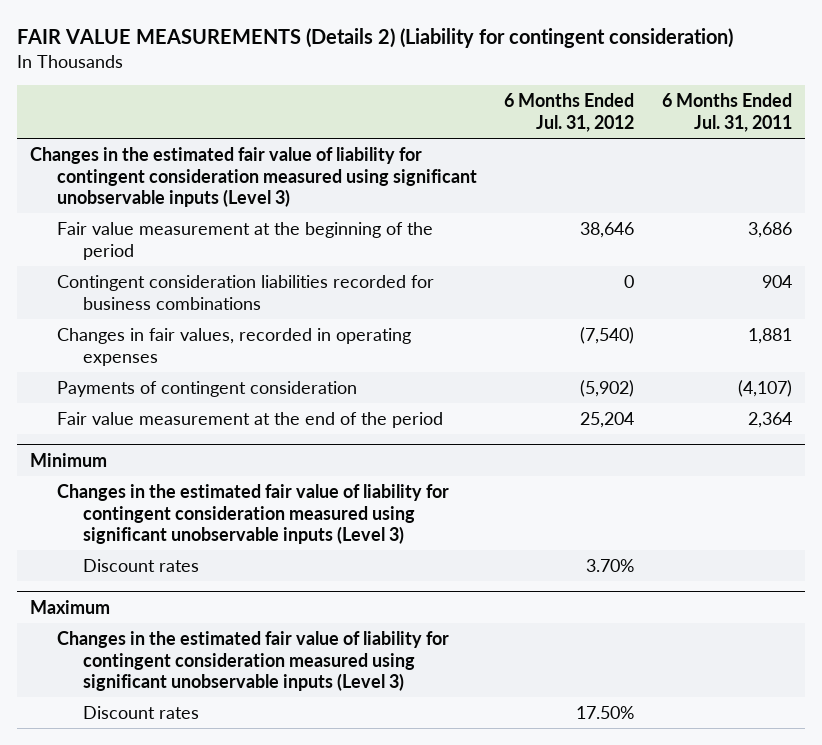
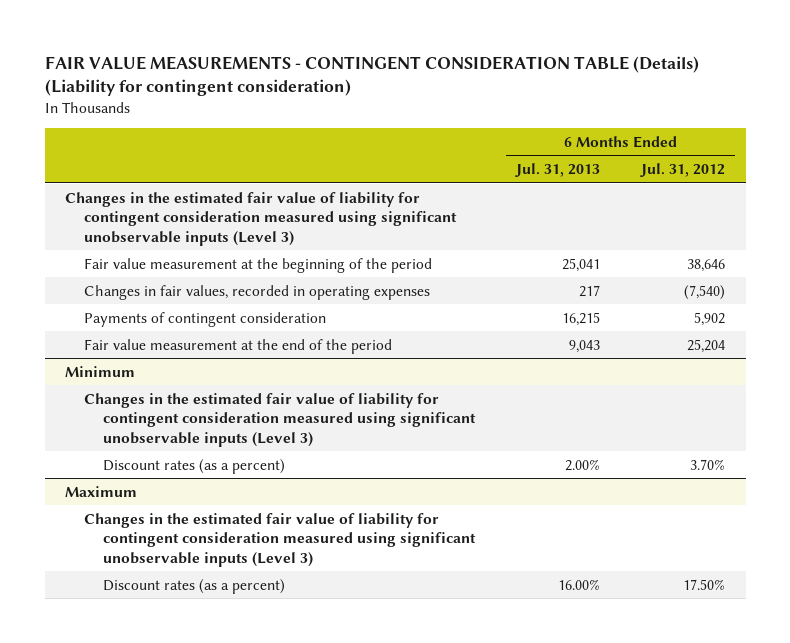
[16,28,733,49] FAIR VALUE MEASUREMENTS (Details 2) (Liability for contingent consideration) -> [44,55,699,97] FAIR VALUE MEASUREMENTS - CONTINGENT CONSIDERATION TABLE (Details) (Liability for contingent consideration)
[661,93,792,132] 6 Months Ended Jul. 31, 2011 -> none
none -> [514,163,600,178] Jul. 31, 2013
[56,274,434,310] Contingent consideration liabilities recorded for business combinations -> none
[580,379,635,397] (5,902) -> [694,311,726,326] 5,902
[83,558,200,572] Discount rates -> [102,458,285,474] Discount rates (as a percent)
[83,705,200,719] Discount rates -> [102,578,285,594] Discount rates (as a percent)

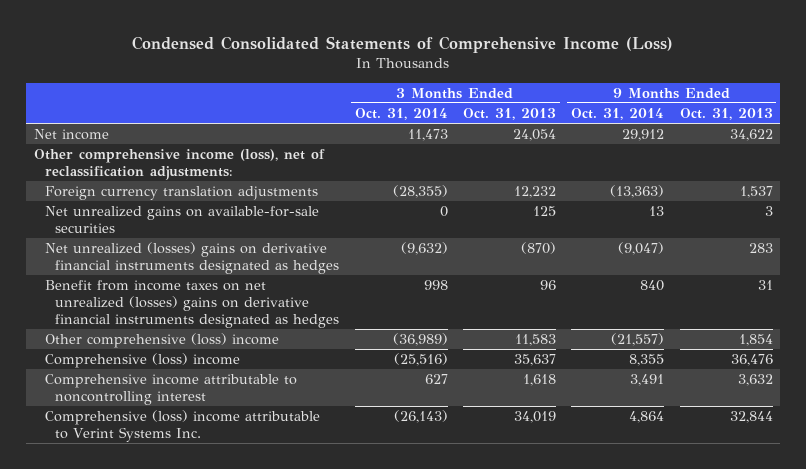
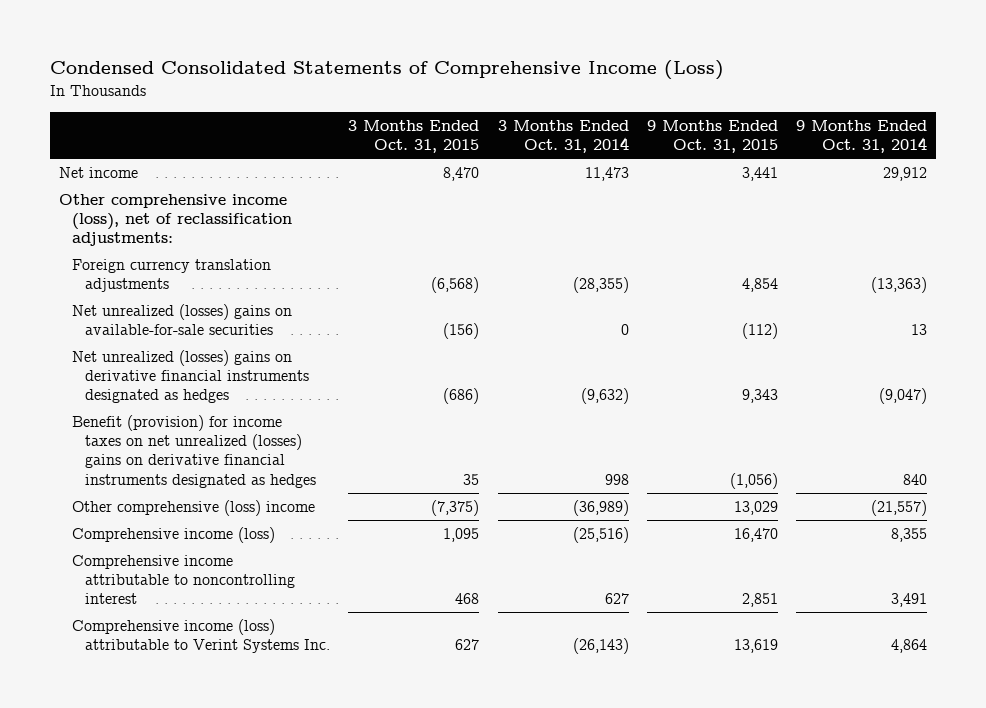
[462,108,556,121] Oct. 31, 2013 -> none
[679,108,773,121] Oct. 31, 2013 -> none
none -> [348,119,480,154] 3 Months Ended Oct. 31, 2015
none -> [646,119,778,154] 9 Months Ended Oct. 31, 2015
[44,206,319,233] Net unrealized gains on available-for-sale securities -> [72,303,293,336] Net unrealized (losses) gains on available-for-sale securities
[44,280,340,328] Benefit from income taxes on net unrealized (losses) gains on derivative financial instruments designated as hedges -> [72,414,317,488] Benefit (provision) for income taxes on net unrealized (losses) gains on derivative financial instruments designated as hedges
[44,353,240,369] Comprehensive (loss) income -> [72,526,276,543] Comprehensive income (loss)
[44,410,320,442] Comprehensive (loss) income attributable to Verint Systems Inc. -> [72,618,331,654] Comprehensive income (loss) attributable to Verint Systems Inc.

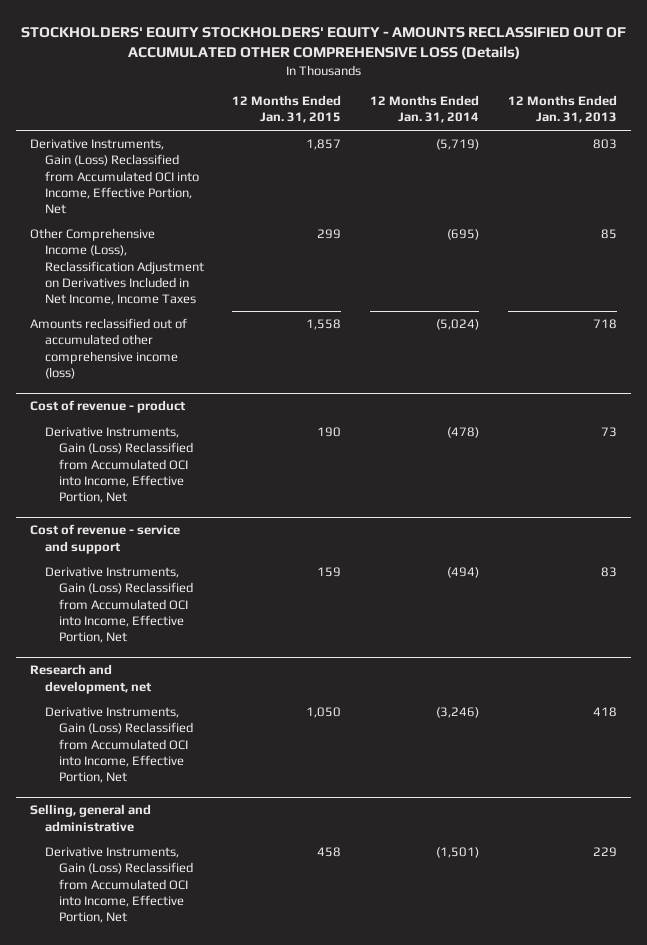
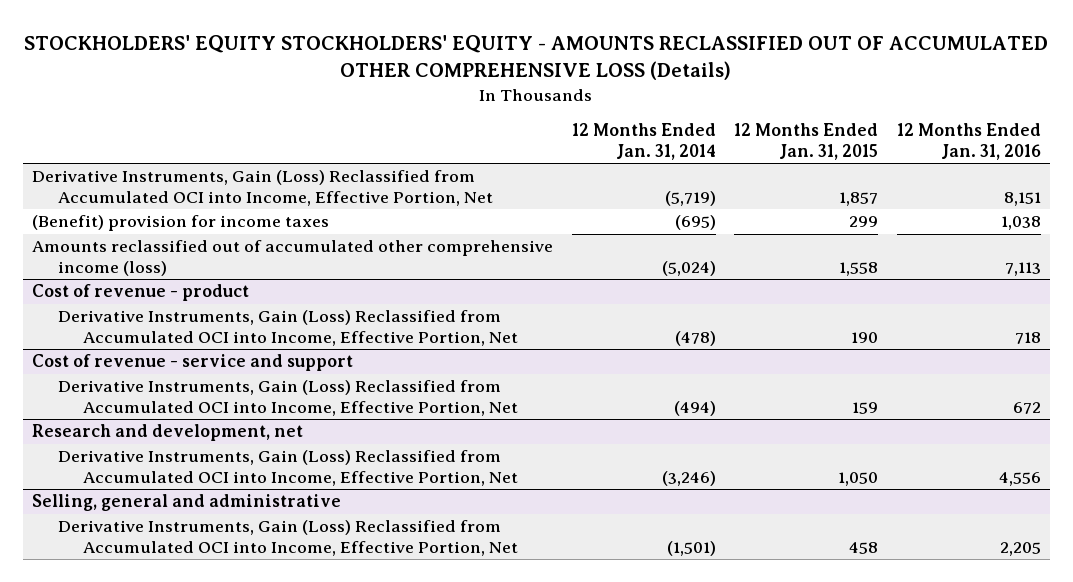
[507,95,617,124] 12 Months Ended Jan. 31, 2013 -> none
none -> [896,123,1041,160] 12 Months Ended Jan. 31, 2016
[30,228,204,305] Other Comprehensive Income (Loss), Reclassification Adjustment on Derivatives Included in Net Income, Income Taxes -> [32,215,330,232] (Benefit) provision for income taxes

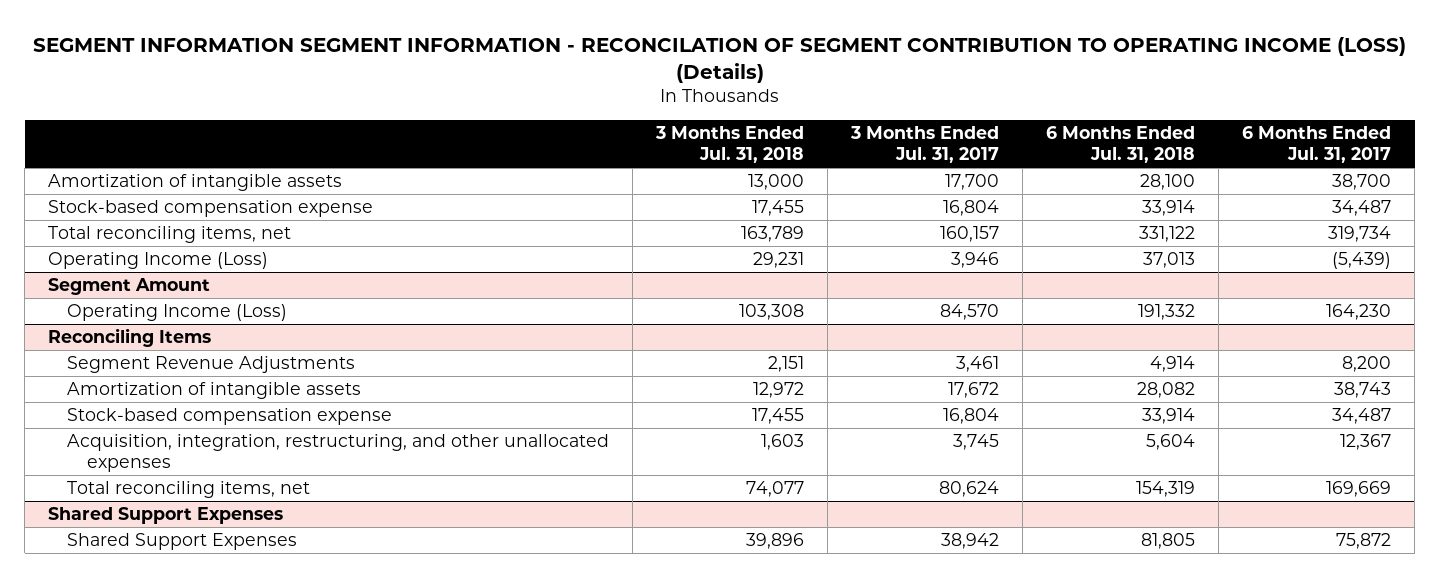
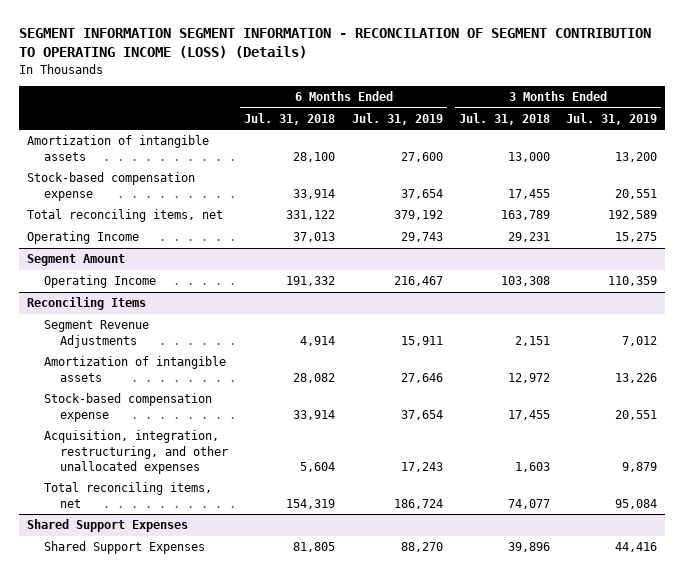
[850,126,1000,164] 3 Months Ended Jul. 31, 2017 -> none
[1242,126,1392,164] 6 Months Ended Jul. 31, 2017 -> none
none -> [351,112,443,125] Jul. 31, 2019
none -> [565,112,657,125] Jul. 31, 2019
[48,252,269,270] Operating Income (Loss) -> [27,231,140,245] Operating Income
[67,304,288,322] Operating Income (Loss) -> [43,275,156,289] Operating Income

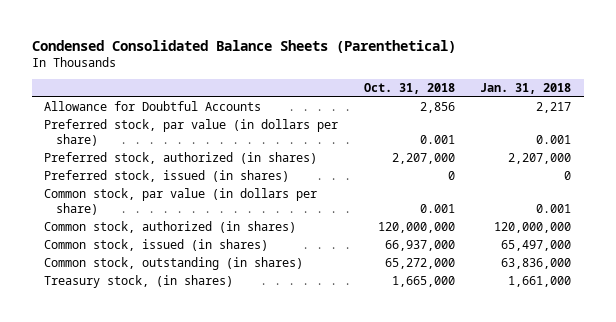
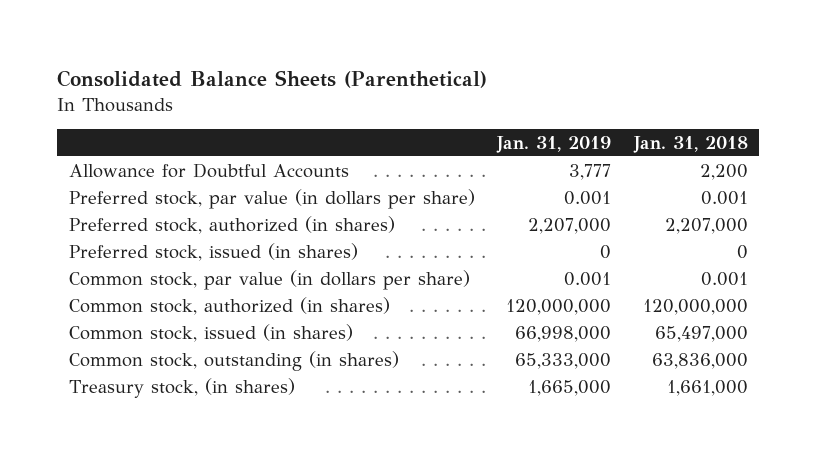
[31,39,456,53] Condensed Consolidated Balance Sheets (Parenthetical) -> [57,69,488,88] Consolidated Balance Sheets (Parenthetical)
[363,83,455,95] Oct. 31, 2018 -> none
none -> [496,135,612,153] Jan. 31, 2019
[536,102,572,114] 2,217 -> [699,163,748,180] 2,200

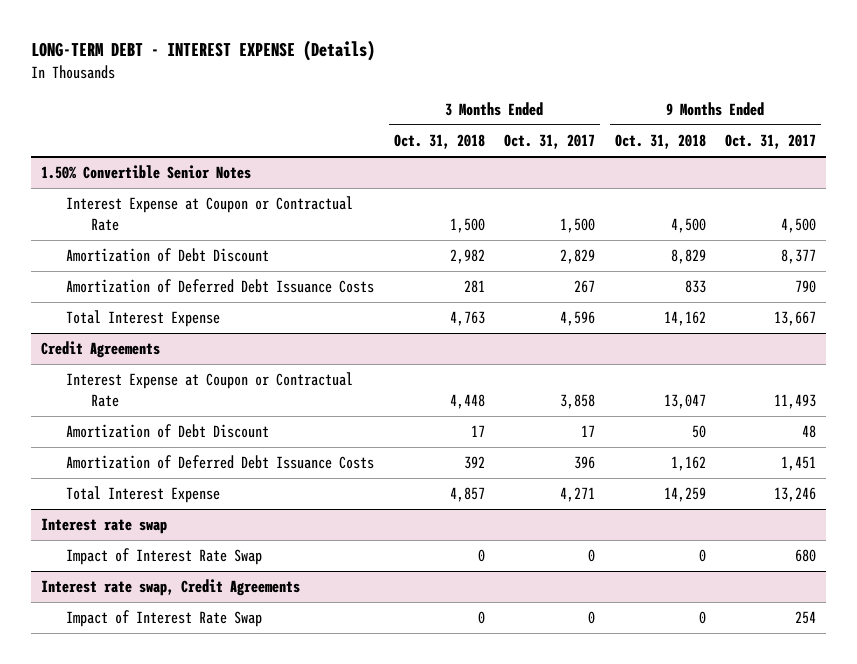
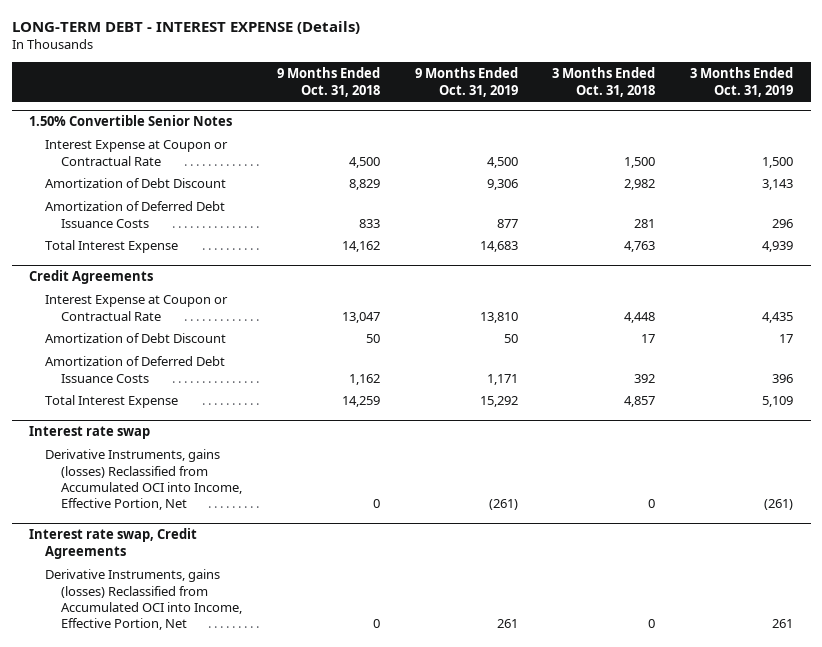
[504,134,596,150] Oct. 31, 2017 -> none
[725,134,817,150] Oct. 31, 2017 -> none
none -> [414,67,518,97] 9 Months Ended Oct. 31, 2019
none -> [690,67,794,97] 3 Months Ended Oct. 31, 2019
[66,548,263,566] Impact of Interest Rate Swap -> [44,449,242,511] Derivative Instruments, gains (losses) Reclassified from Accumulated OCI into Income, Effective Portion, Net
[66,610,263,628] Impact of Interest Rate Swap -> [44,569,242,631] Derivative Instruments, gains (losses) Reclassified from Accumulated OCI into Income, Effective Portion, Net

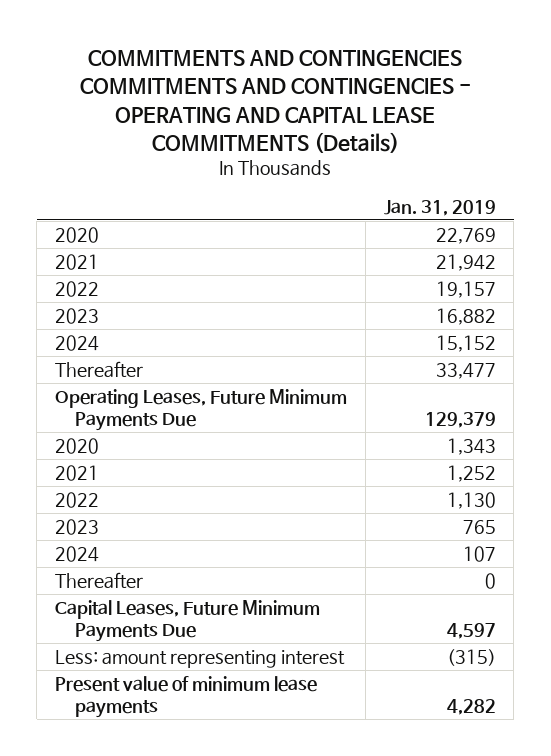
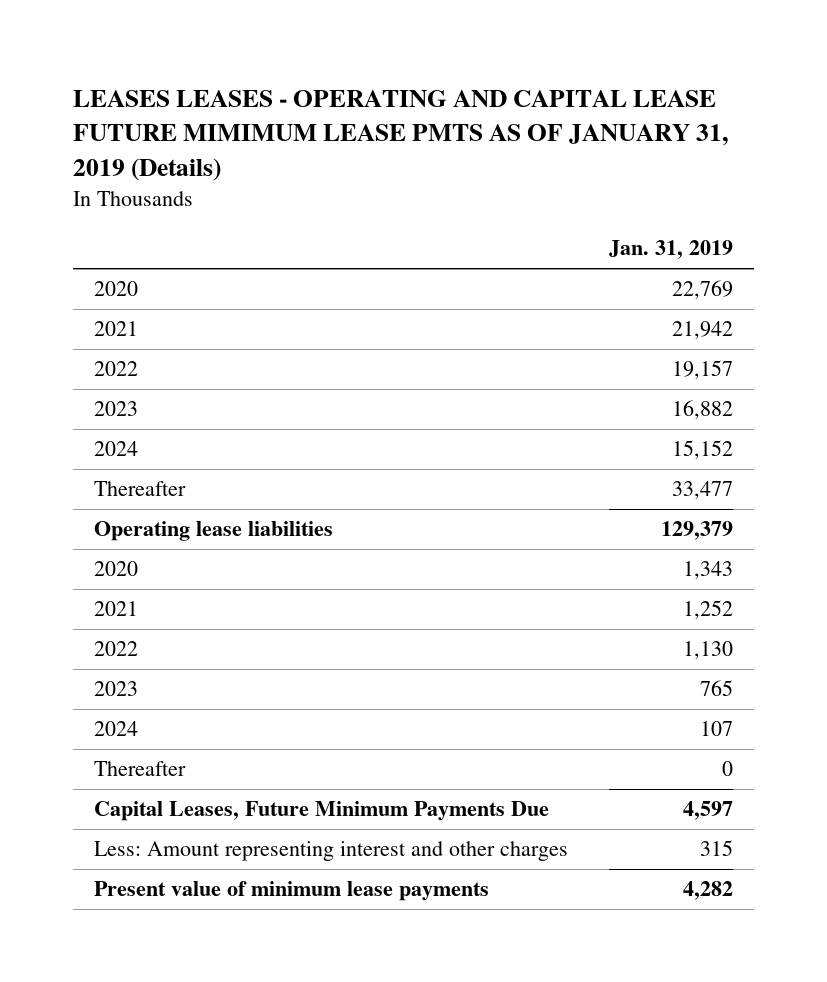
[80,49,472,153] COMMITMENTS AND CONTINGENCIES COMMITMENTS AND CONTINGENCIES - OPERATING AND CAPITAL LEASE COMMITMENTS (Details) -> [72,90,728,181] LEASES LEASES - OPERATING AND CAPITAL LEASE FUTURE MIMIMUM LEASE PMTS AS OF JANUARY 31, 2019 (Details)
[55,389,348,432] Operating Leases, Future Minimum Payments Due -> [93,521,333,542] Operating lease liabilities
[55,650,346,669] Less: amount representing interest -> [93,841,568,862] Less: Amount representing interest and other charges
[446,649,496,667] (315) -> [700,840,734,857] 315

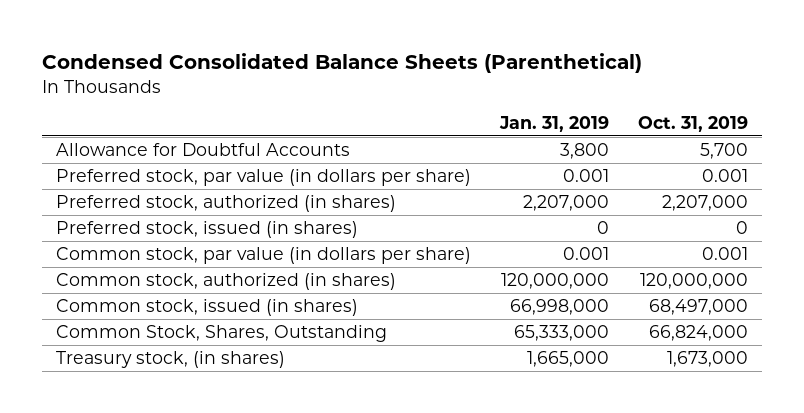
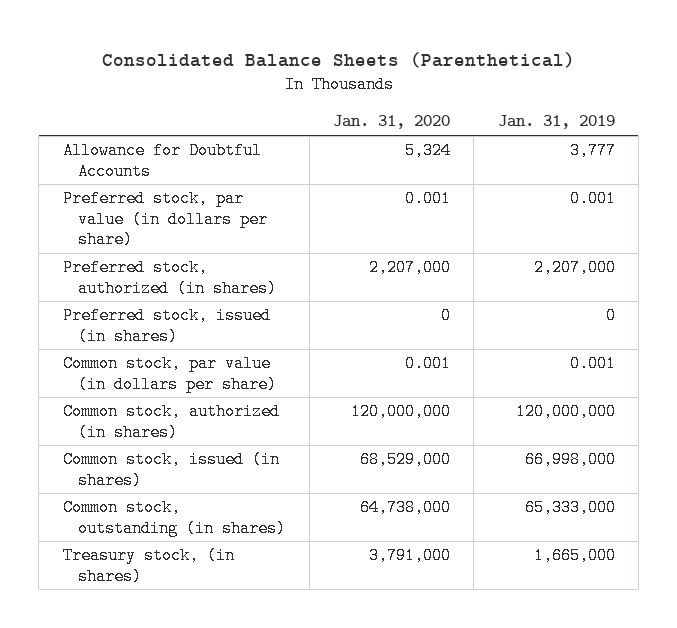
[42,53,643,74] Condensed Consolidated Balance Sheets (Parenthetical) -> [101,51,575,68] Consolidated Balance Sheets (Parenthetical)
[637,116,748,133] Oct. 31, 2019 -> none
none -> [332,115,450,130] Jan. 31, 2020
[560,142,610,159] 3,800 -> [569,142,616,160] 3,777
[56,324,388,342] Common Stock, Shares, Outstanding -> [62,499,287,537] Common stock, outstanding (in shares)

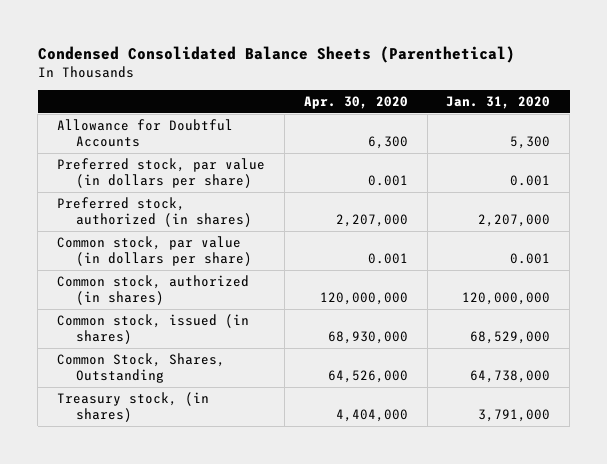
[101,51,575,68] Consolidated Balance Sheets (Parenthetical) -> [37,45,515,63] Condensed Consolidated Balance Sheets (Parenthetical)
[497,115,615,130] Jan. 31, 2019 -> none
none -> [303,96,408,110] Apr. 30, 2020
[404,142,451,160] 5,324 -> [510,135,551,149] 5,300
[62,307,271,345] Preferred stock, issued (in shares) -> none
[62,499,287,537] Common stock, outstanding (in shares) -> [57,353,226,383] Common Stock, Shares, Outstanding

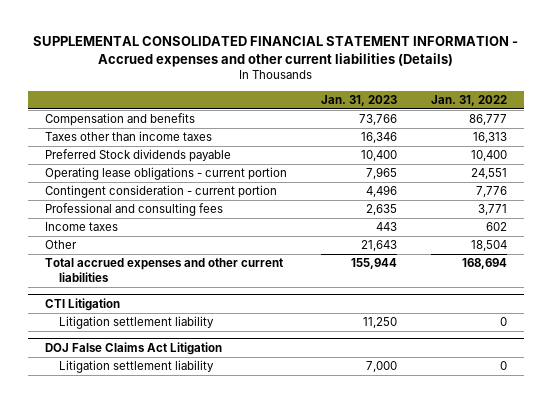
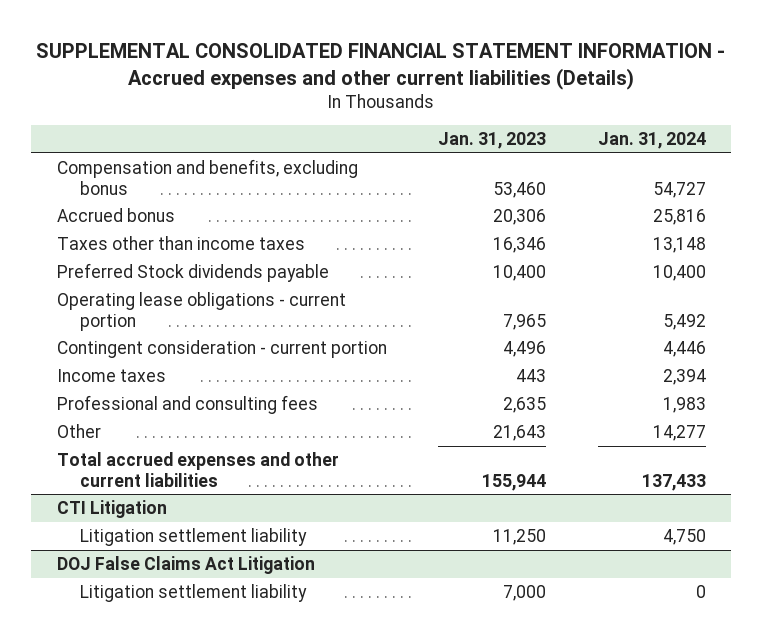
[431,94,508,106] Jan. 31, 2022 -> none
none -> [597,132,706,150] Jan. 31, 2024
[45,113,196,127] Compensation and benefits -> [56,159,358,195] Compensation and benefits, excluding bonus
[359,114,398,126] 73,766 -> [493,181,547,198] 53,460
none -> [56,208,175,223] Accrued bonus
[45,203,224,217] Professional and consulting fees -> [56,395,318,415] Professional and consulting fees

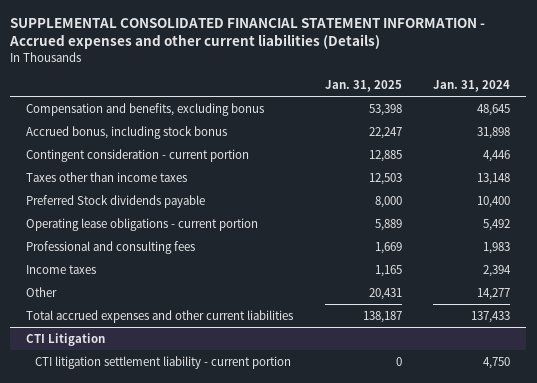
[438,132,547,150] Jan. 31, 2023 -> none
none -> [324,80,402,93] Jan. 31, 2025
[652,181,706,198] 54,727 -> [477,103,511,116] 48,645
[56,208,175,223] Accrued bonus -> [26,125,228,139] Accrued bonus, including stock bonus
[652,209,706,226] 25,816 -> [477,126,511,139] 31,898
[56,340,387,359] Contingent consideration - current portion -> [26,148,250,162] Contingent consideration - current portion
[56,369,166,383] Income taxes -> [26,264,97,274] Income taxes
[56,556,315,575] DOJ False Claims Act Litigation -> none
[80,584,308,603] Litigation settlement liability -> none
[80,528,308,547] Litigation settlement liability -> [34,355,291,369] CTI litigation settlement liability - current portion

